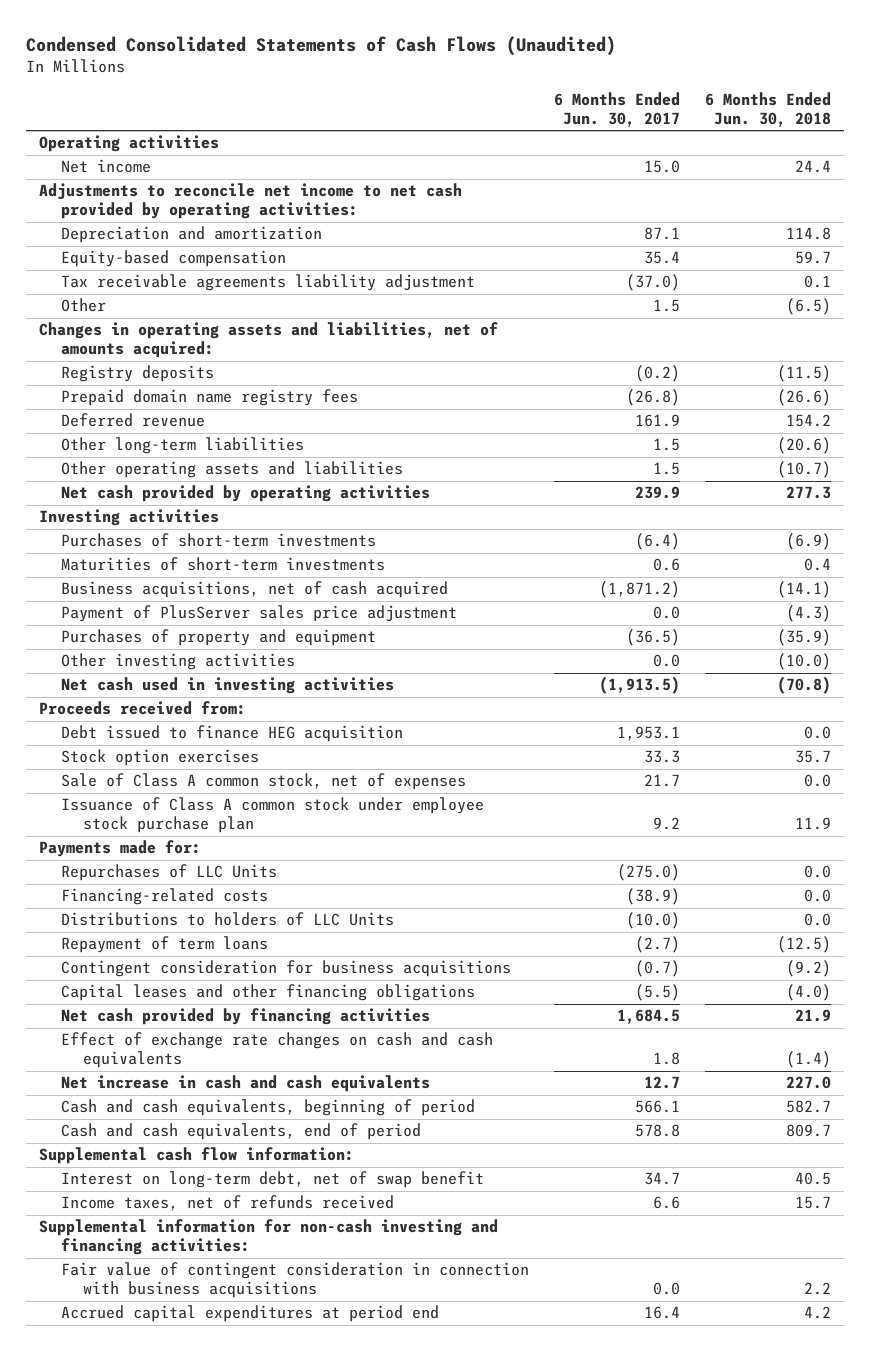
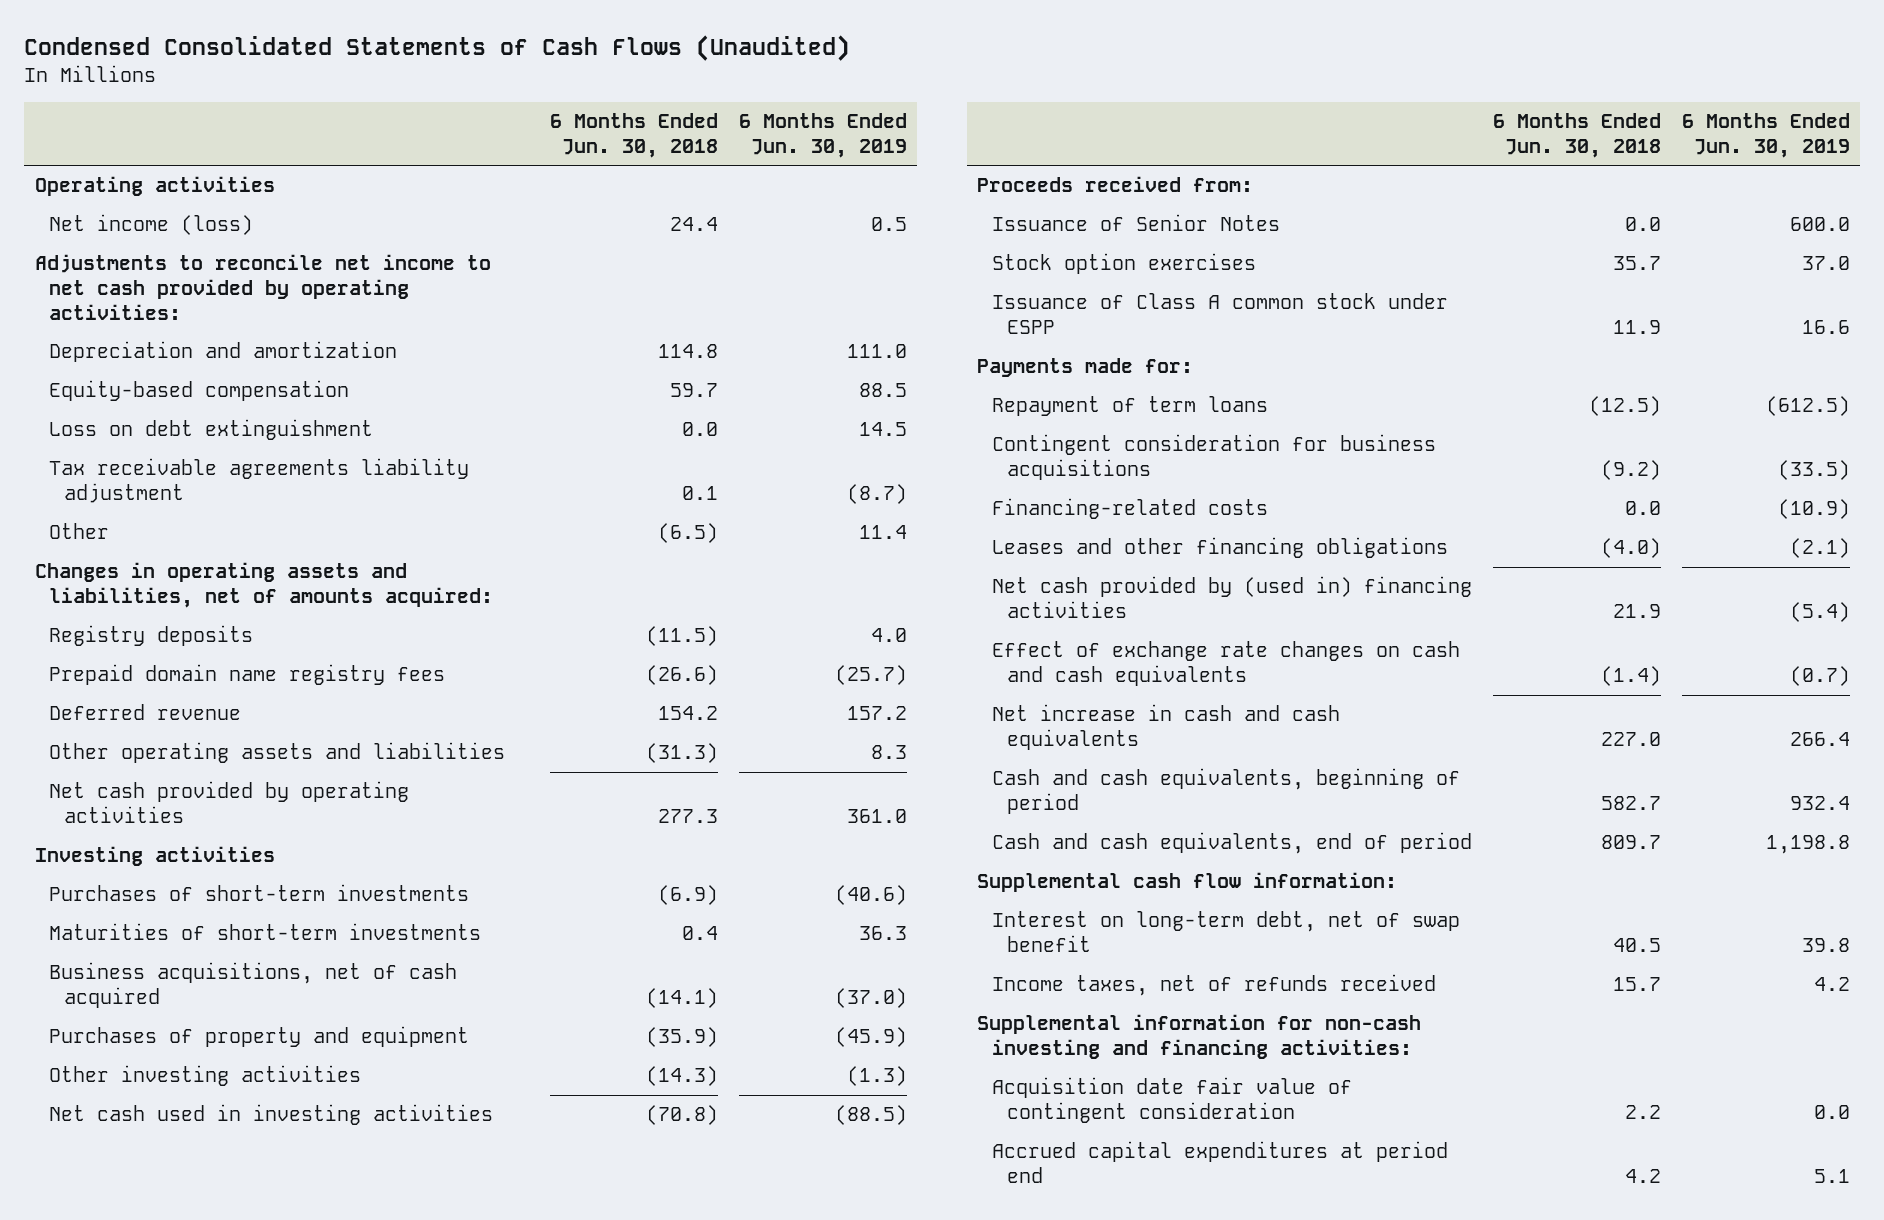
[554,92,681,128] 6 Months Ended Jun. 30, 2017 -> none
none -> [738,112,907,158] 6 Months Ended Jun. 30, 2019
[60,159,151,174] Net income -> [49,214,254,236] Net income (loss)
none -> [49,419,374,441] Loss on debt extinguishment
[60,437,304,455] Other long-term liabilities -> none
[777,461,832,479] (10.7) -> [646,743,719,764] (31.3)
[60,605,457,623] Payment of PlusServer sales price adjustment -> none
[777,653,832,671] (10.0) -> [646,1066,719,1087] (14.3)
[60,725,403,743] Debt issued to finance HEG acquisition -> none
none -> [991,214,1280,232] Issuance of Senior Notes
[60,773,466,791] Sale of Class A common stock, net of expenses -> none
[60,797,484,834] Issuance of Class A common stock under employee stock purchase plan -> [991,293,1448,335] Issuance of Class A common stock under ESPP
[60,864,277,882] Repurchases of LLC Units -> none
[60,912,394,927] Distributions to holders of LLC Units -> none
[60,888,268,906] Financing-related costs -> [991,498,1268,520] Financing-related costs
[60,984,475,1002] Capital leases and other financing obligations -> [991,537,1448,559] Leases and other financing obligations
[60,1008,430,1026] Net cash provided by financing activities -> [991,576,1472,619] Net cash provided by (used in) financing activities
[60,1262,529,1299] Fair value of contingent consideration in connection with business acquisitions -> [991,1077,1352,1124] Acquisition date fair value of contingent consideration

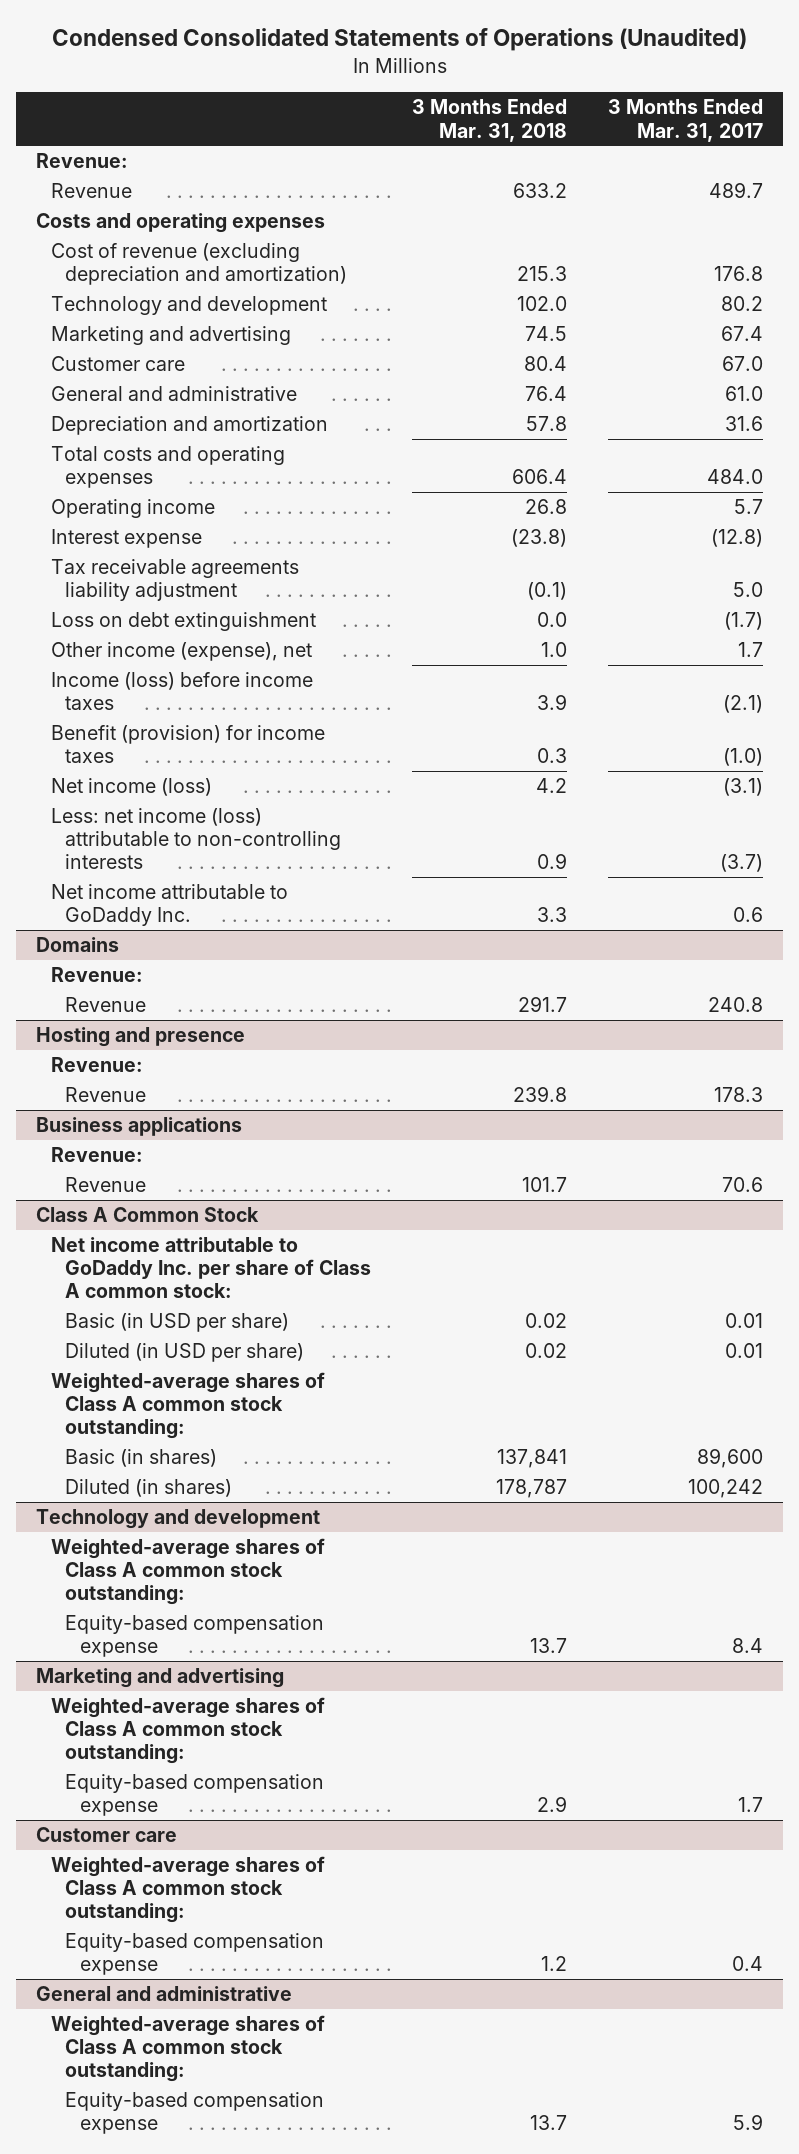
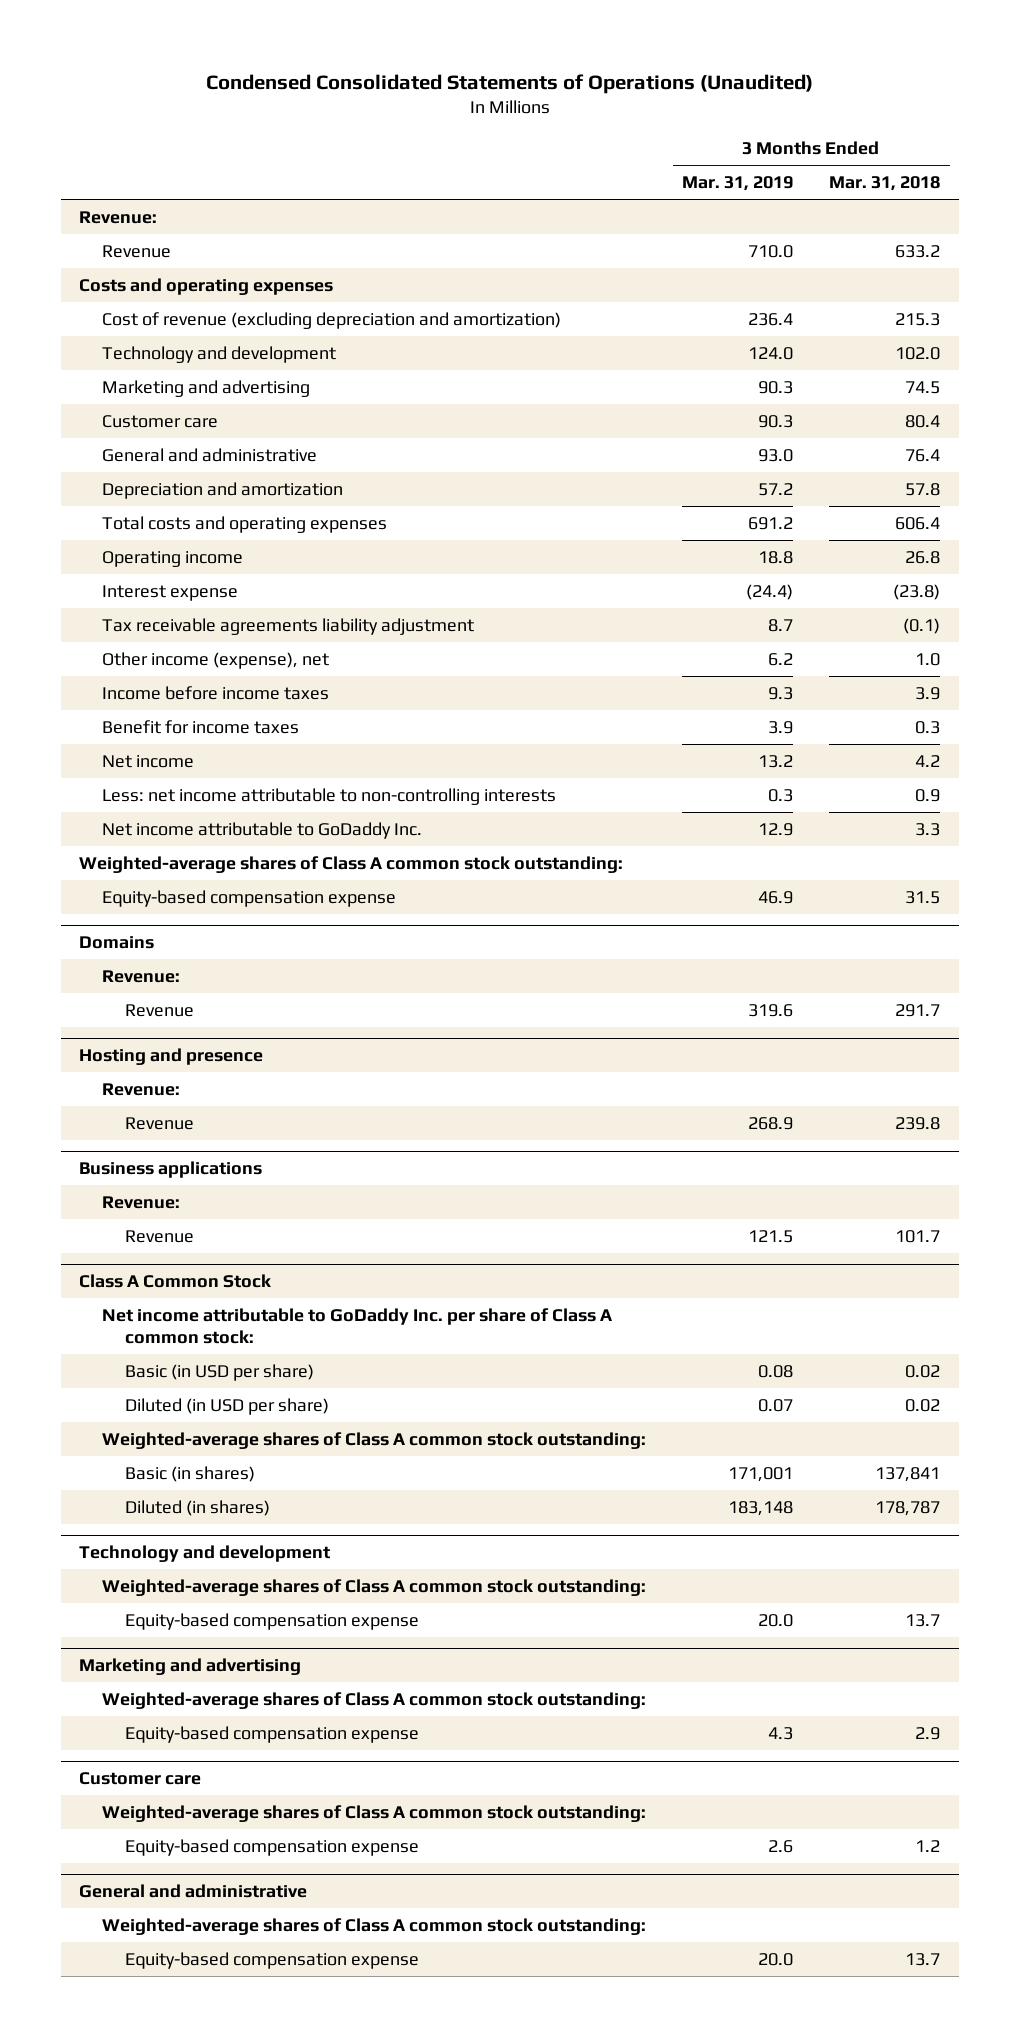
[607,99,763,142] 3 Months Ended Mar. 31, 2017 -> none
none -> [682,175,794,191] Mar. 31, 2019
[50,612,316,632] Loss on debt extinguishment -> none
[50,672,313,711] Income (loss) before income taxes -> [101,685,329,700] Income before income taxes
[50,725,325,764] Benefit (provision) for income taxes -> [101,719,299,734] Benefit for income taxes
[50,778,212,797] Net income (loss) -> [101,754,194,768] Net income
[50,808,342,870] Less: net income (loss) attributable to non-controlling interests -> [101,787,556,805] Less: net income attributable to non-controlling interests
none -> [79,855,624,873] Weighted-average shares of Class A common stock outstanding:
none -> [101,889,396,907] Equity-based compensation expense

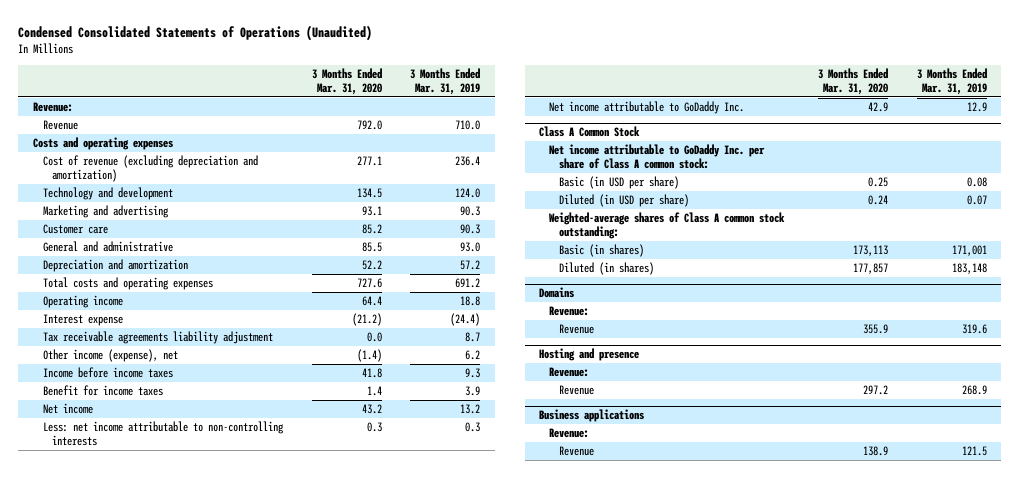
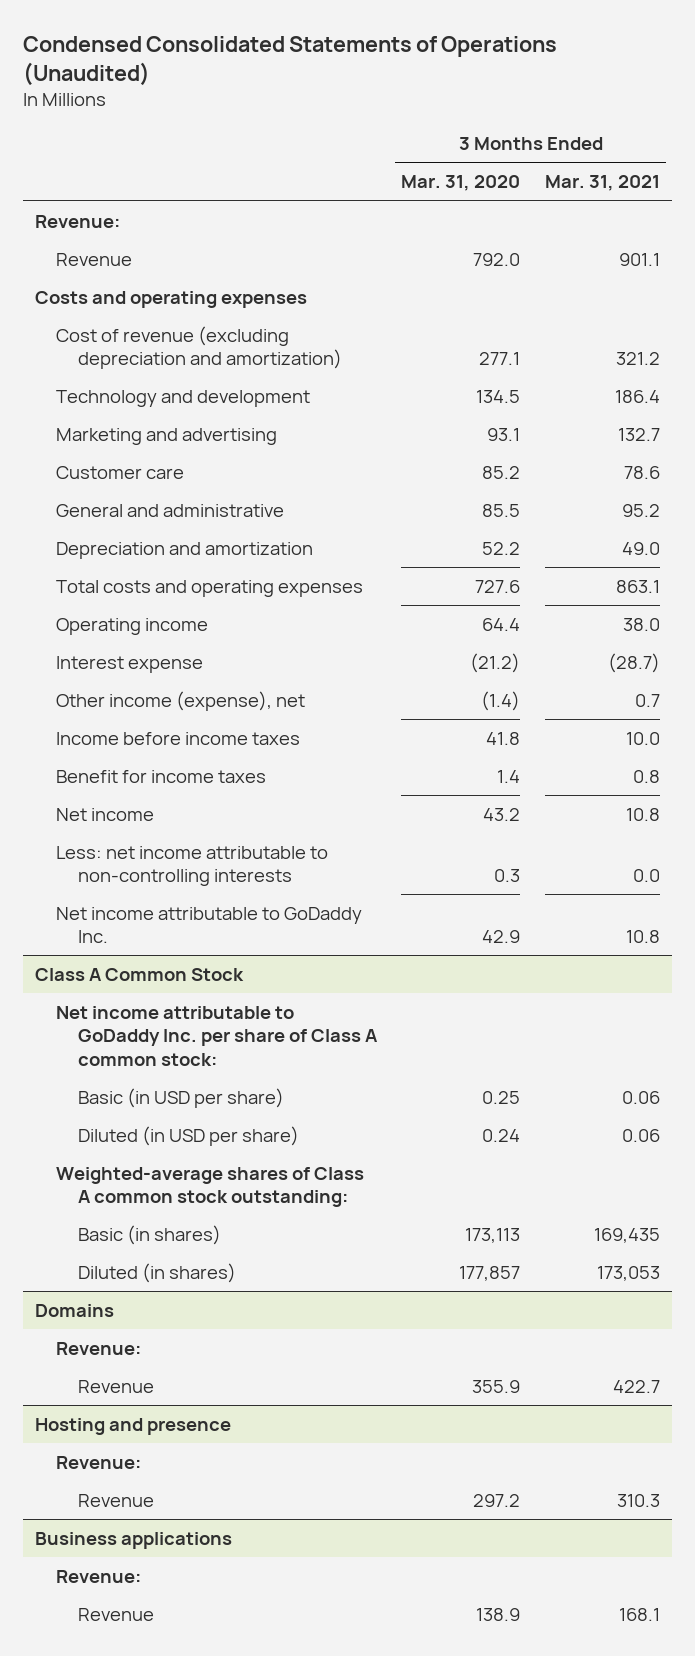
[410,67,481,96] 3 Months Ended Mar. 31, 2019 -> none
none -> [544,175,660,192] Mar. 31, 2021
[42,330,273,344] Tax receivable agreements liability adjustment -> none

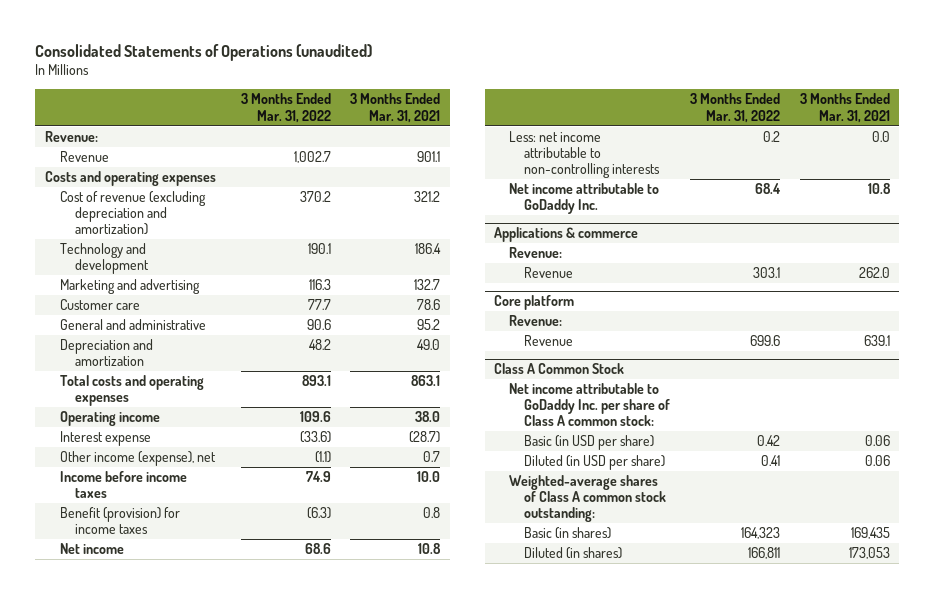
[22,35,557,86] Condensed Consolidated Statements of Operations (Unaudited) -> [35,43,373,61] Consolidated Statements of Operations (unaudited)
[401,175,521,192] Mar. 31, 2020 -> none
none -> [240,93,331,123] 3 Months Ended Mar. 31, 2022
[56,769,267,783] Benefit for income taxes -> [60,507,181,535] Benefit (provision) for income taxes
none -> [494,227,639,243] Applications & commerce
none -> [509,247,563,259] Revenue:
none -> [524,267,574,279] Revenue
none -> [494,295,575,311] Core platform
none -> [509,315,563,327] Revenue:
none -> [524,335,574,347] Revenue
[34,1303,114,1317] Domains -> none
[56,1341,142,1355] Revenue: -> none
[77,1379,154,1393] Revenue -> none
[34,1417,231,1435] Hosting and presence -> none
[56,1455,142,1469] Revenue: -> none
[77,1493,154,1507] Revenue -> none
[34,1531,232,1549] Business applications -> none
[56,1569,142,1583] Revenue: -> none
[77,1607,154,1621] Revenue -> none

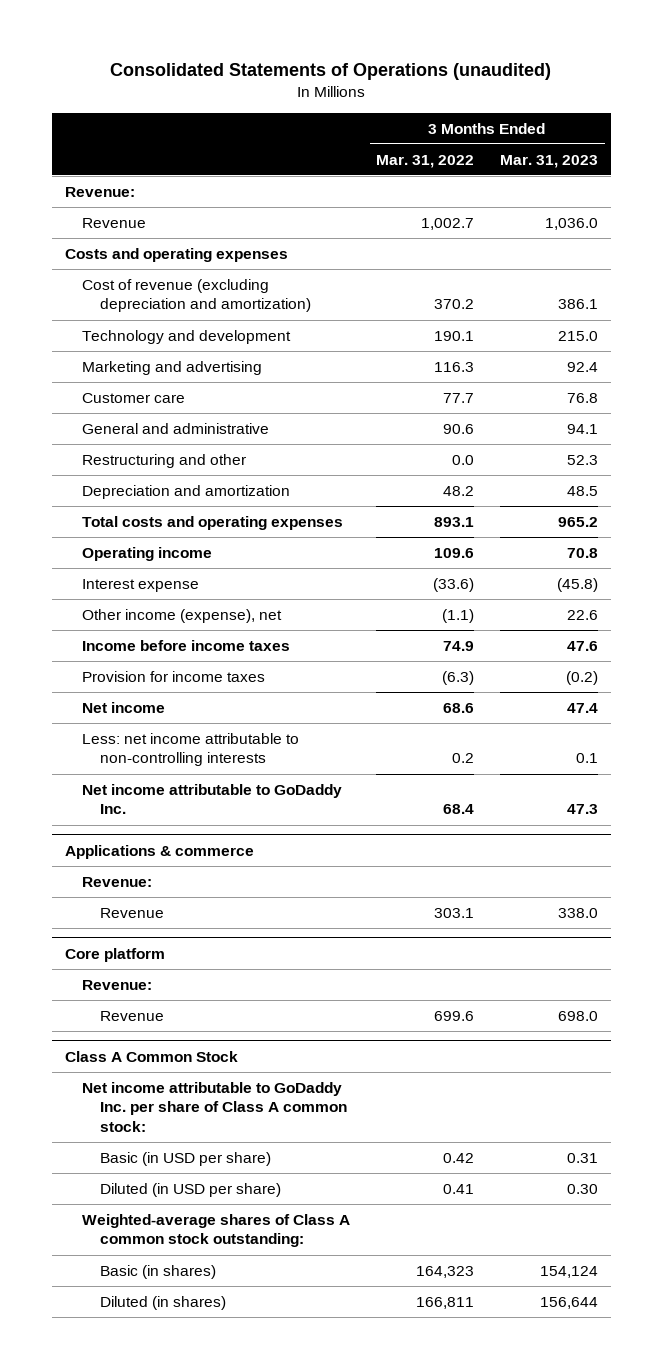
[350,93,441,123] 3 Months Ended Mar. 31, 2021 -> none
none -> [500,154,599,168] Mar. 31, 2023
none -> [82,453,247,468] Restructuring and other
[60,507,181,535] Benefit (provision) for income taxes -> [82,670,266,682] Provision for income taxes

